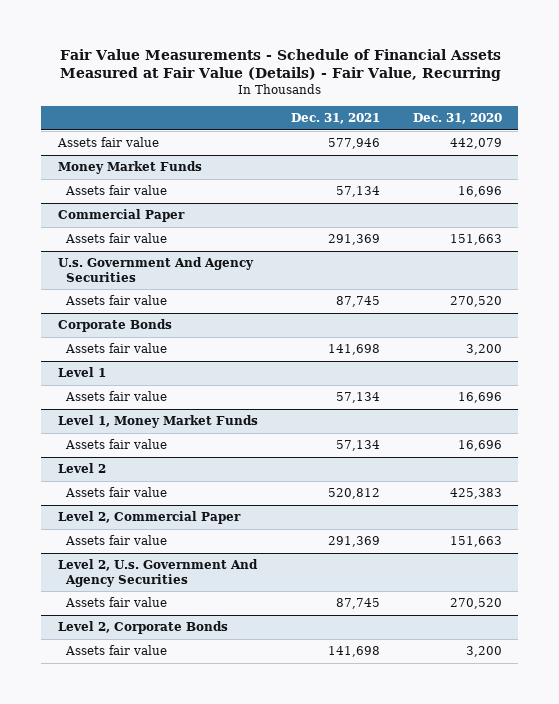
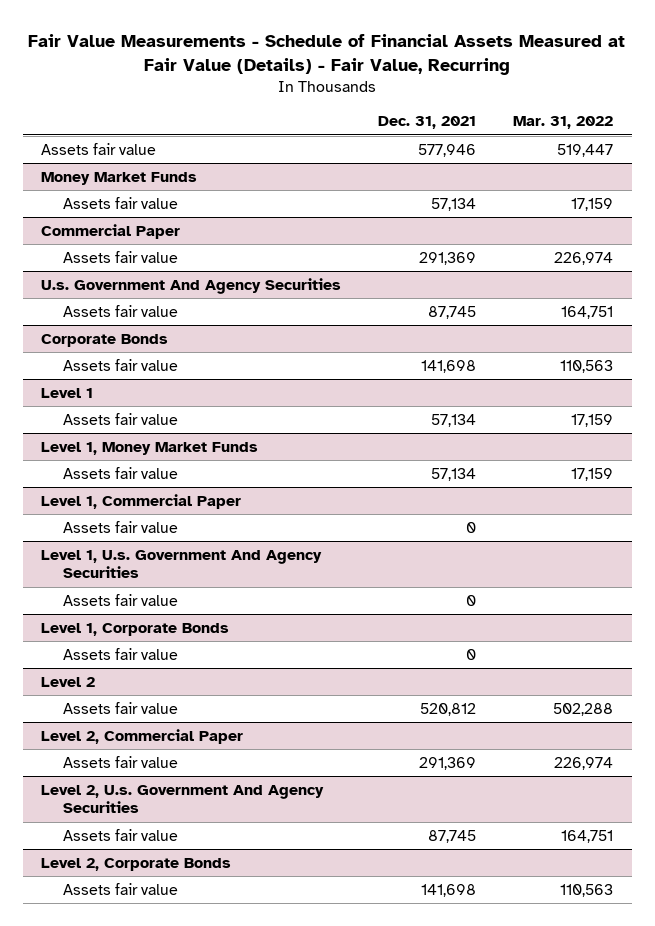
[412,113,502,125] Dec. 31, 2020 -> none
none -> [513,116,614,130] Mar. 31, 2022
none -> [41,493,242,509] Level 1, Commercial Paper
none -> [62,520,178,533] Assets fair value
none -> [41,549,323,579] Level 1, U.s. Government And Agency Securities
none -> [62,593,178,606] Assets fair value
none -> [41,622,230,636] Level 1, Corporate Bonds
none -> [62,647,178,660] Assets fair value

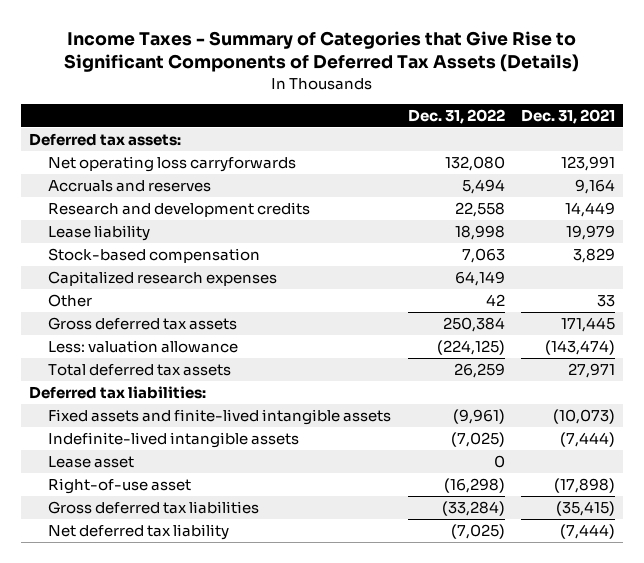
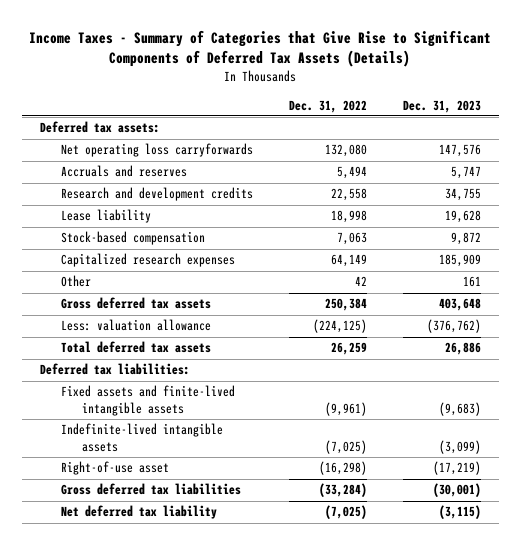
[521,108,616,124] Dec. 31, 2021 -> none
none -> [402,99,481,113] Dec. 31, 2023
[48,455,135,468] Lease asset -> none

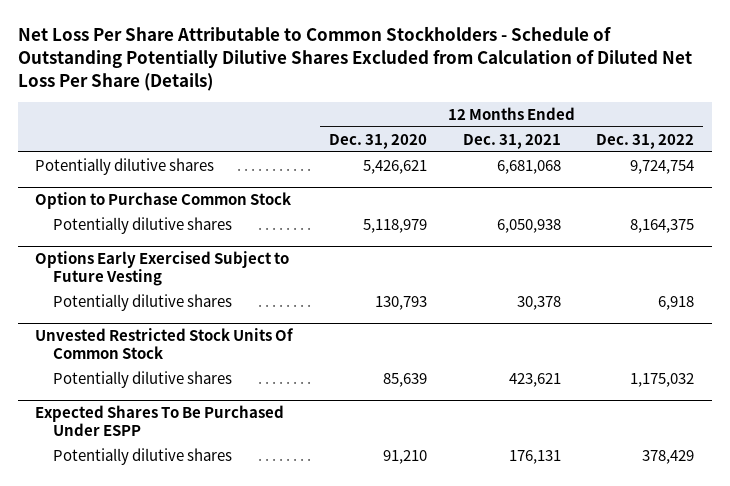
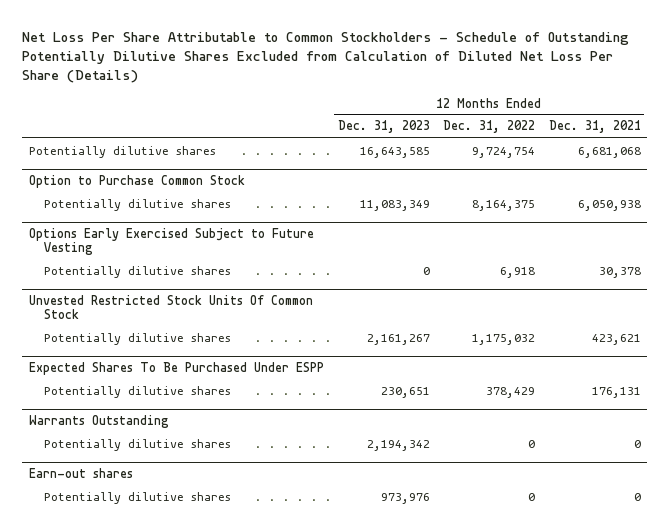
[328,133,427,149] Dec. 31, 2020 -> none
none -> [337,120,430,134] Dec. 31, 2023
none -> [29,414,170,428] Warrants Outstanding
none -> [43,438,231,451] Potentially dilutive shares
none -> [29,467,134,478] Earn-out shares
none -> [43,491,231,504] Potentially dilutive shares

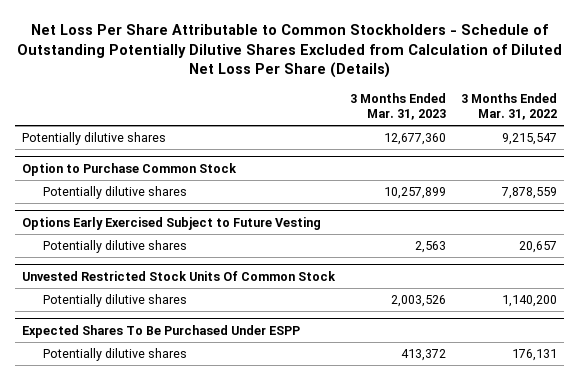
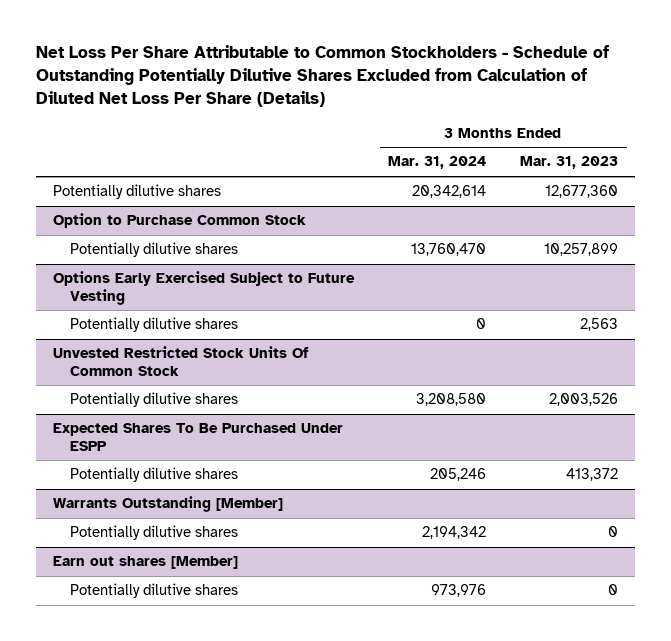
[460,93,557,120] 3 Months Ended Mar. 31, 2022 -> none
none -> [388,156,487,170] Mar. 31, 2024
none -> [53,496,284,513] Warrants Outstanding [Member]
none -> [70,525,239,541] Potentially dilutive shares
none -> [53,556,239,570] Earn out shares [Member]
none -> [70,583,239,599] Potentially dilutive shares

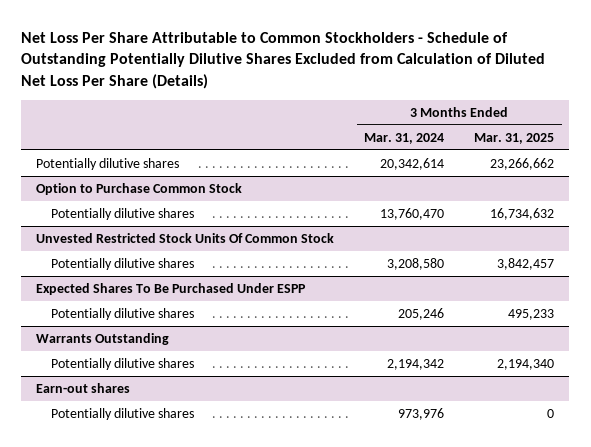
[520,156,619,170] Mar. 31, 2023 -> none
none -> [474,132,555,144] Mar. 31, 2025
[53,271,356,305] Options Early Exercised Subject to Future Vesting -> none
[70,317,239,333] Potentially dilutive shares -> none
[53,496,284,513] Warrants Outstanding [Member] -> [36,332,170,345] Warrants Outstanding
[53,556,239,570] Earn out shares [Member] -> [36,382,131,393] Earn-out shares

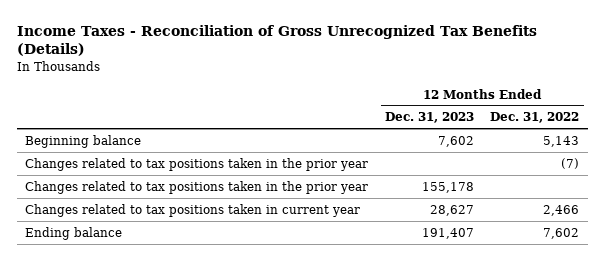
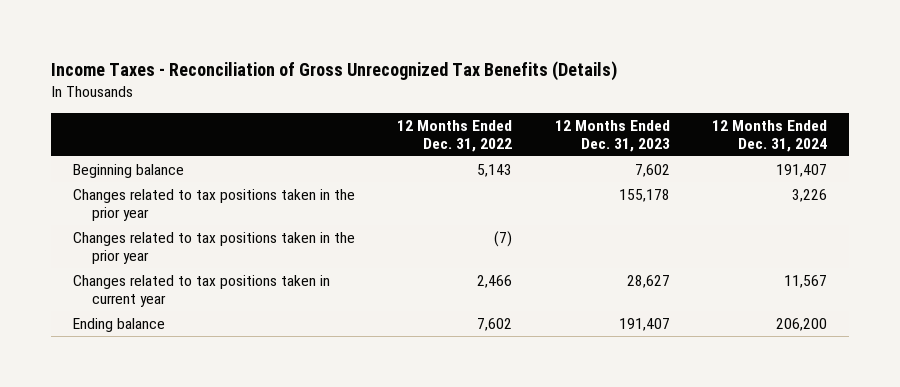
none -> [712,119,828,152] 12 Months Ended Dec. 31, 2024
[25,157,369,171] Changes related to tax positions taken in the prior year -> [72,231,355,265] Changes related to tax positions taken in the prior year

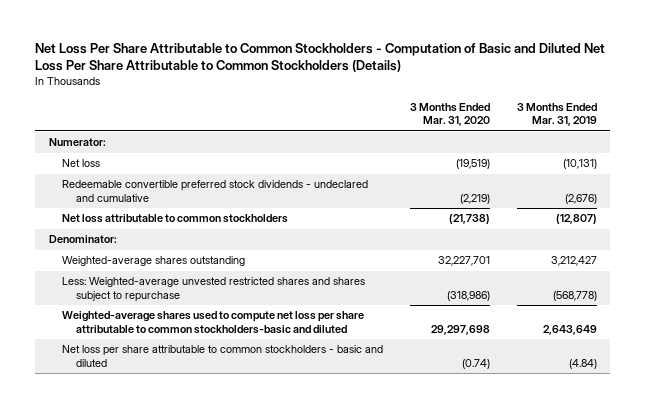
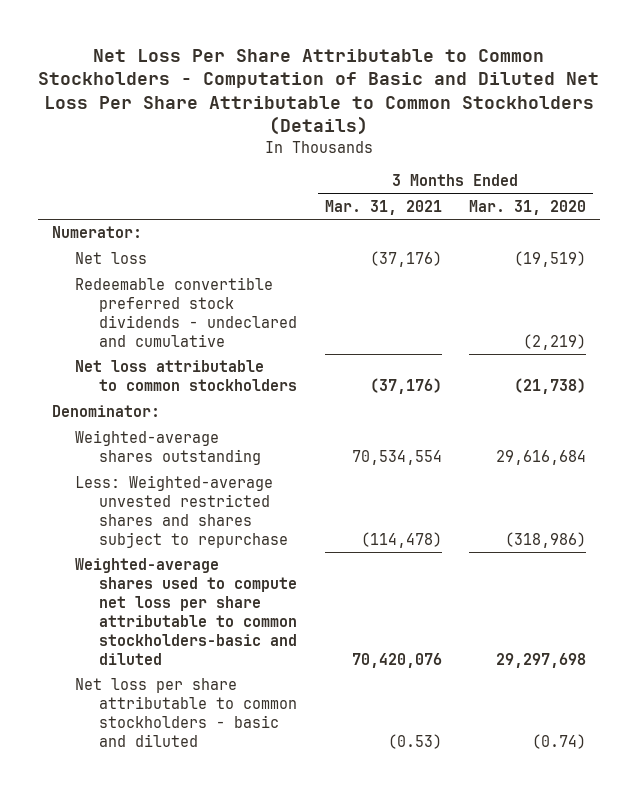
[516,103,597,127] 3 Months Ended Mar. 31, 2019 -> none
none -> [324,199,442,215] Mar. 31, 2021
[438,256,491,267] 32,227,701 -> [496,450,587,466] 29,616,684

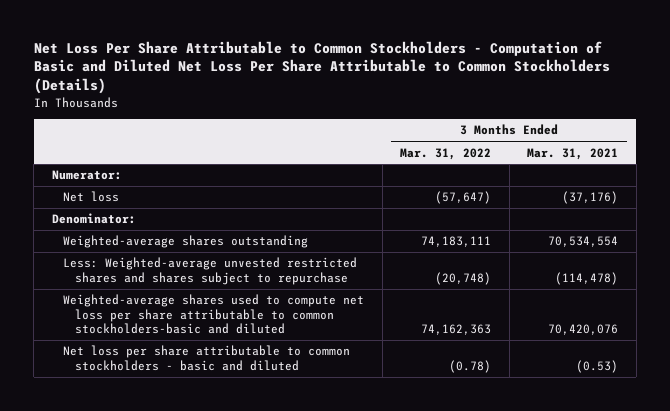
[469,199,587,215] Mar. 31, 2020 -> none
none -> [400,147,492,160] Mar. 31, 2022
[75,277,297,347] Redeemable convertible preferred stock dividends - undeclared and cumulative -> none
[75,360,297,392] Net loss attributable to common stockholders -> none

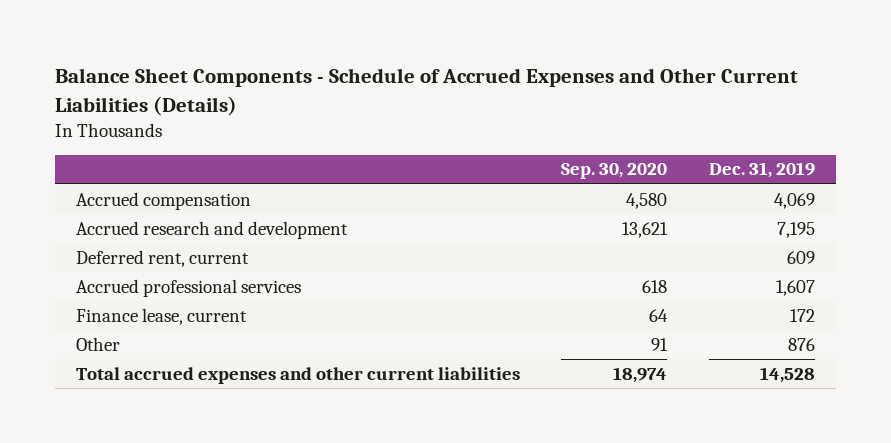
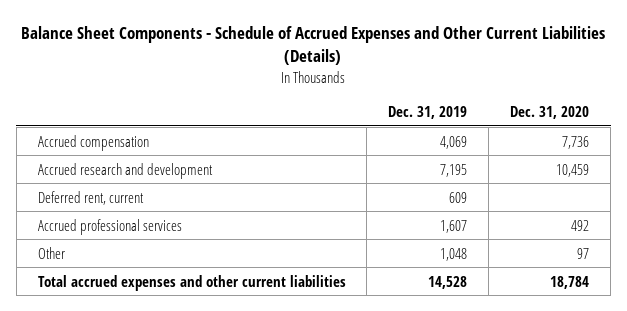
[561,163,668,180] Sep. 30, 2020 -> none
none -> [510,106,590,120] Dec. 31, 2020
[75,307,247,325] Finance lease, current -> none
[788,337,816,351] 876 -> [440,247,468,261] 1,048

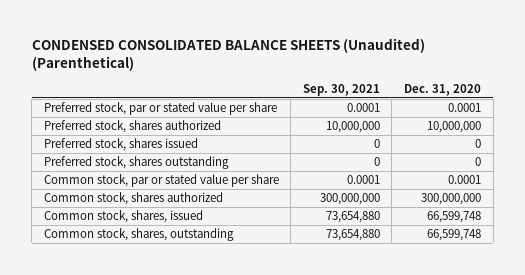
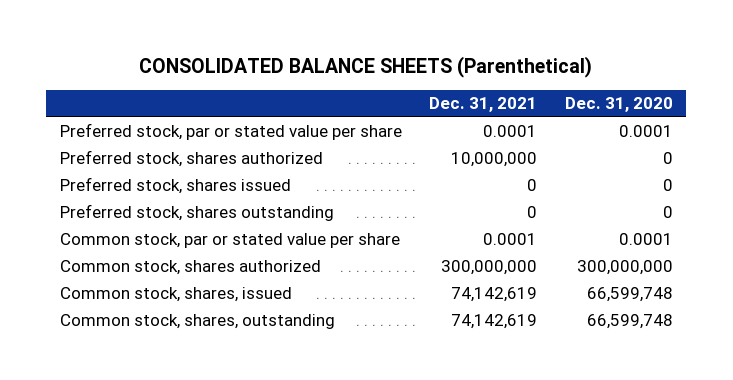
[31,37,425,71] CONDENSED CONSOLIDATED BALANCE SHEETS (Unaudited) (Parenthetical) -> [139,55,593,78] CONSOLIDATED BALANCE SHEETS (Parenthetical)
[302,83,380,96] Sep. 30, 2021 -> none
none -> [429,97,538,113] Dec. 31, 2021
[426,121,481,134] 10,000,000 -> [662,152,673,165] 0

